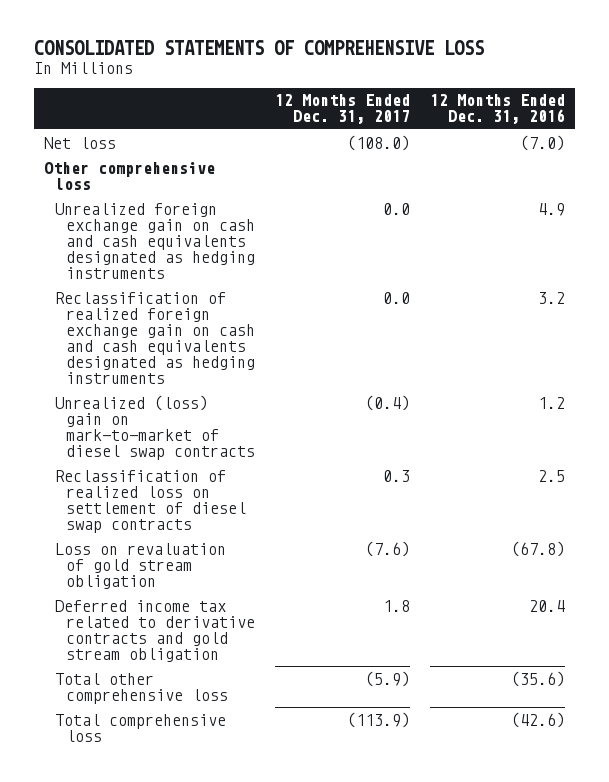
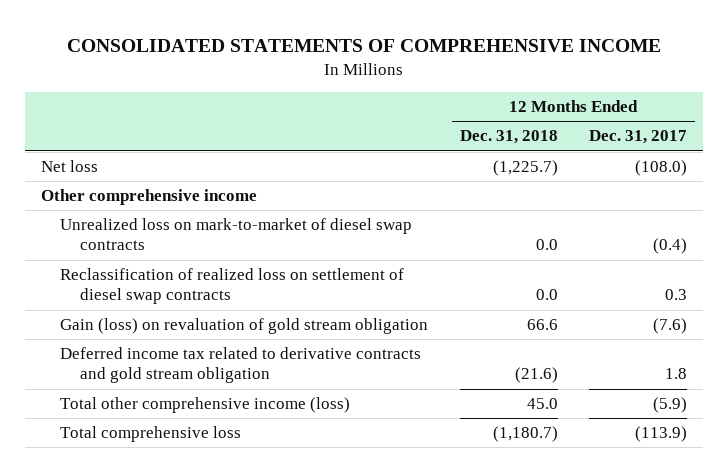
[34,40,485,56] CONSOLIDATED STATEMENTS OF COMPREHENSIVE LOSS -> [67,38,662,52] CONSOLIDATED STATEMENTS OF COMPREHENSIVE INCOME
[429,94,565,125] 12 Months Ended Dec. 31, 2016 -> none
none -> [459,130,558,145] Dec. 31, 2018
[55,202,255,280] Unrealized foreign exchange gain on cash and cash equivalents designated as hedging instruments -> none
[55,291,255,385] Reclassification of realized foreign exchange gain on cash and cash equivalents designated as hedging instruments -> none
[44,161,216,190] Other comprehensive loss -> [40,189,257,206] Other comprehensive income
[55,394,255,461] Unrealized (loss) gain on mark-to-market of diesel swap contracts -> [60,218,413,251] Unrealized loss on mark-to-market of diesel swap contracts
[55,542,227,589] Loss on revaluation of gold stream obligation -> [60,318,429,335] Gain (loss) on revaluation of gold stream obligation
[55,672,228,704] Total other comprehensive loss -> [60,397,351,414] Total other comprehensive income (loss)

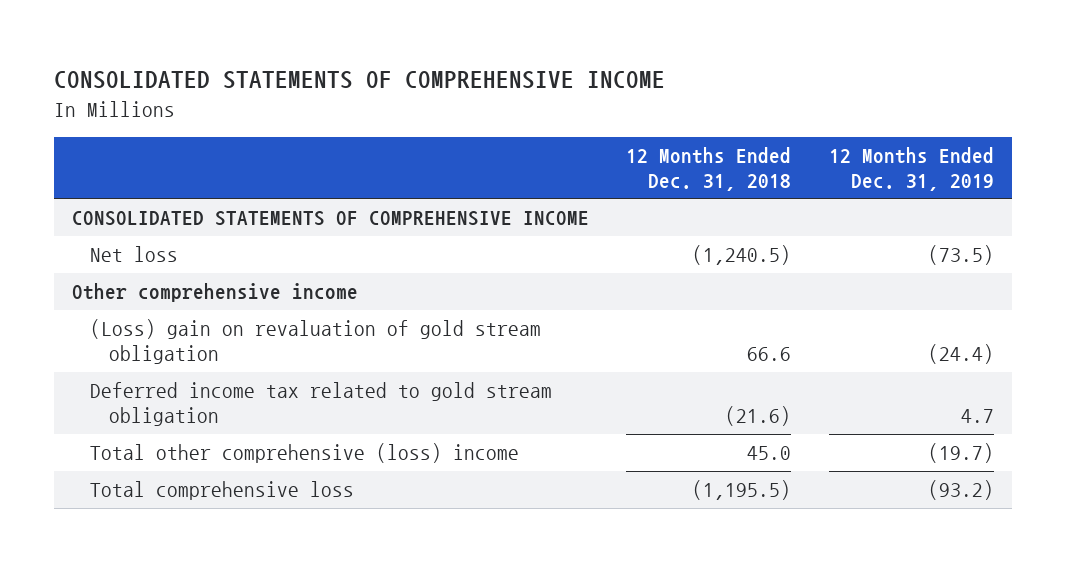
[589,130,688,145] Dec. 31, 2017 -> none
none -> [828,147,994,191] 12 Months Ended Dec. 31, 2019
none -> [72,211,590,227] CONSOLIDATED STATEMENTS OF COMPREHENSIVE INCOME
[492,160,558,177] (1,225.7) -> [692,245,792,266] (1,240.5)
[60,218,413,251] Unrealized loss on mark-to-market of diesel swap contracts -> none
[60,268,405,305] Reclassification of realized loss on settlement of diesel swap contracts -> none
[60,318,429,335] Gain (loss) on revaluation of gold stream obligation -> [90,319,542,365] (Loss) gain on revaluation of gold stream obligation
[60,347,422,384] Deferred income tax related to derivative contracts and gold stream obligation -> [90,382,553,427] Deferred income tax related to gold stream obligation
[60,397,351,414] Total other comprehensive income (loss) -> [90,443,520,464] Total other comprehensive (loss) income
[492,426,558,443] (1,180.7) -> [692,480,792,501] (1,195.5)

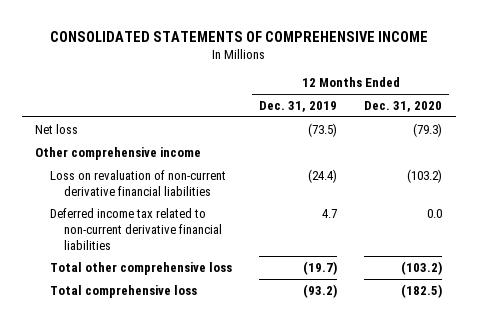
[626,147,792,191] 12 Months Ended Dec. 31, 2018 -> none
none -> [364,100,443,112] Dec. 31, 2020
[72,211,590,227] CONSOLIDATED STATEMENTS OF COMPREHENSIVE INCOME -> none
[90,319,542,365] (Loss) gain on revaluation of gold stream obligation -> [49,169,226,196] Loss on revaluation of non-current derivative financial liabilities
[90,382,553,427] Deferred income tax related to gold stream obligation -> [49,207,223,250] Deferred income tax related to non-current derivative financial liabilities
[90,443,520,464] Total other comprehensive (loss) income -> [49,261,232,275] Total other comprehensive loss

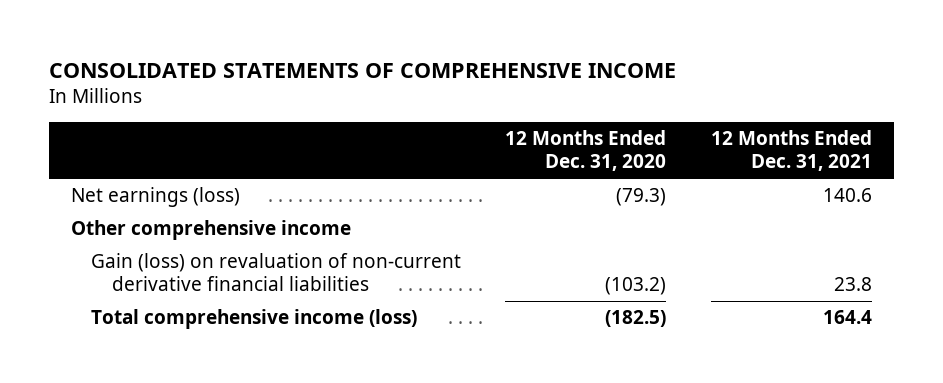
[259,100,338,112] Dec. 31, 2019 -> none
none -> [710,130,872,172] 12 Months Ended Dec. 31, 2021
[35,123,79,134] Net loss -> [70,187,240,208] Net earnings (loss)
[49,207,223,250] Deferred income tax related to non-current derivative financial liabilities -> none
[49,261,232,275] Total other comprehensive loss -> none
[49,169,226,196] Loss on revaluation of non-current derivative financial liabilities -> [91,253,462,292] Gain (loss) on revaluation of non-current derivative financial liabilities
[49,284,197,298] Total comprehensive loss -> [91,309,418,330] Total comprehensive income (loss)

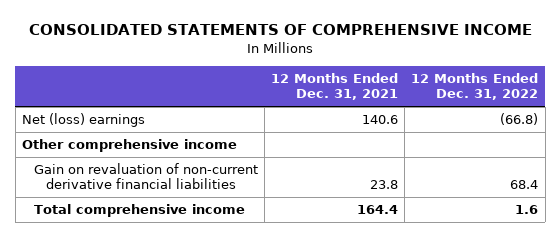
[505,130,667,172] 12 Months Ended Dec. 31, 2020 -> none
none -> [411,73,539,101] 12 Months Ended Dec. 31, 2022
[70,187,240,208] Net earnings (loss) -> [21,113,145,128] Net (loss) earnings
[91,253,462,292] Gain (loss) on revaluation of non-current derivative financial liabilities -> [34,163,259,190] Gain on revaluation of non-current derivative financial liabilities
[91,309,418,330] Total comprehensive income (loss) -> [34,204,246,218] Total comprehensive income

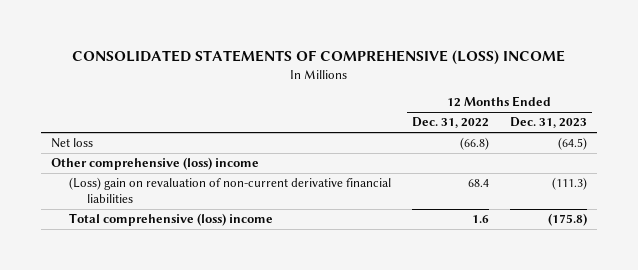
[29,24,533,36] CONSOLIDATED STATEMENTS OF COMPREHENSIVE INCOME -> [71,50,565,66] CONSOLIDATED STATEMENTS OF COMPREHENSIVE (LOSS) INCOME
[271,73,399,101] 12 Months Ended Dec. 31, 2021 -> none
none -> [509,117,587,129] Dec. 31, 2023
[21,113,145,128] Net (loss) earnings -> [51,138,94,149] Net loss
[21,139,237,153] Other comprehensive income -> [51,157,260,171] Other comprehensive (loss) income
[34,163,259,190] Gain on revaluation of non-current derivative financial liabilities -> [69,177,392,204] (Loss) gain on revaluation of non-current derivative financial liabilities
[34,204,246,218] Total comprehensive income -> [69,213,274,227] Total comprehensive (loss) income

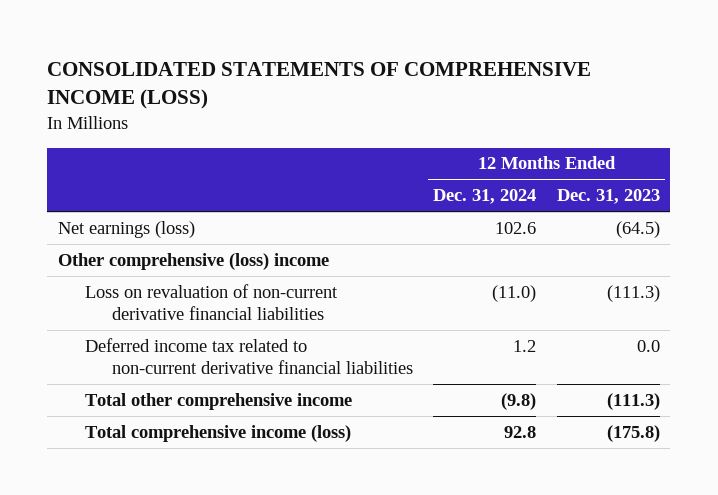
[71,50,565,66] CONSOLIDATED STATEMENTS OF COMPREHENSIVE (LOSS) INCOME -> [47,61,592,110] CONSOLIDATED STATEMENTS OF COMPREHENSIVE INCOME (LOSS)
[411,117,489,129] Dec. 31, 2022 -> none
none -> [433,189,537,205] Dec. 31, 2024
[51,138,94,149] Net loss -> [57,220,195,238] Net earnings (loss)
[69,177,392,204] (Loss) gain on revaluation of non-current derivative financial liabilities -> [84,283,338,321] Loss on revaluation of non-current derivative financial liabilities
none -> [84,337,413,375] Deferred income tax related to non-current derivative financial liabilities
none -> [84,392,352,410] Total other comprehensive income
[69,213,274,227] Total comprehensive (loss) income -> [84,424,351,442] Total comprehensive income (loss)

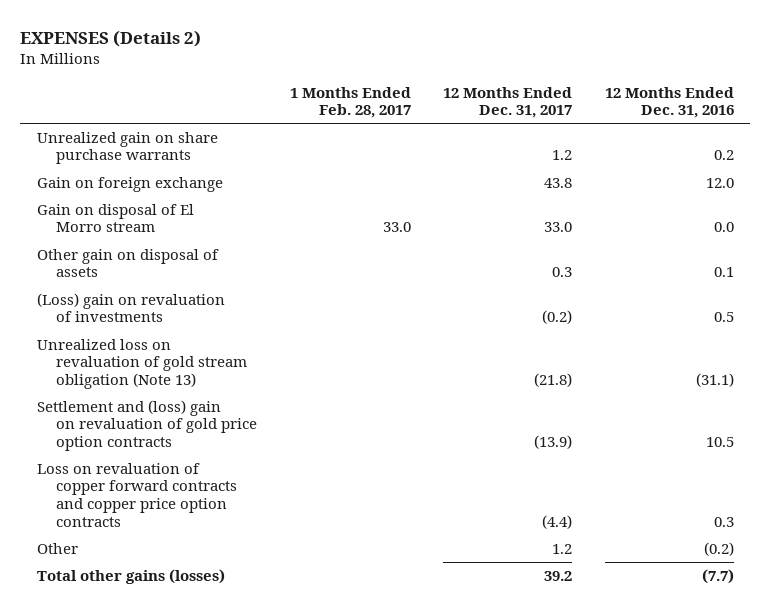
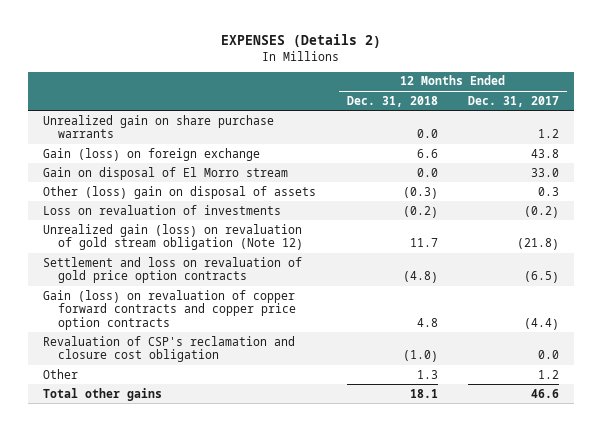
[289,86,411,119] 1 Months Ended Feb. 28, 2017 -> none
[605,86,735,119] 12 Months Ended Dec. 31, 2016 -> none
none -> [346,95,438,107] Dec. 31, 2018
[36,176,223,192] Gain on foreign exchange -> [42,147,260,161] Gain (loss) on foreign exchange
[36,248,219,278] Other gain on disposal of assets -> [42,185,316,199] Other (loss) gain on disposal of assets
[36,292,225,323] (Loss) gain on revaluation of investments -> [42,204,281,215] Loss on revaluation of investments
[36,338,248,389] Unrealized loss on revaluation of gold stream obligation (Note 13) -> [42,223,304,251] Unrealized gain (loss) on revaluation of gold stream obligation (Note 12)
[36,399,258,451] Settlement and (loss) gain on revaluation of gold price option contracts -> [42,256,302,284] Settlement and loss on revaluation of gold price option contracts
[534,434,573,449] (13.9) -> [524,271,560,284] (6.5)
[36,462,238,527] Loss on revaluation of copper forward contracts and copper price option contracts -> [42,289,297,330] Gain (loss) on revaluation of copper forward contracts and copper price option contracts
none -> [42,335,295,363] Revaluation of CSP's reclamation and closure cost obligation
[36,568,225,584] Total other gains (losses) -> [42,387,162,401] Total other gains
[544,570,573,581] 39.2 -> [531,388,560,398] 46.6

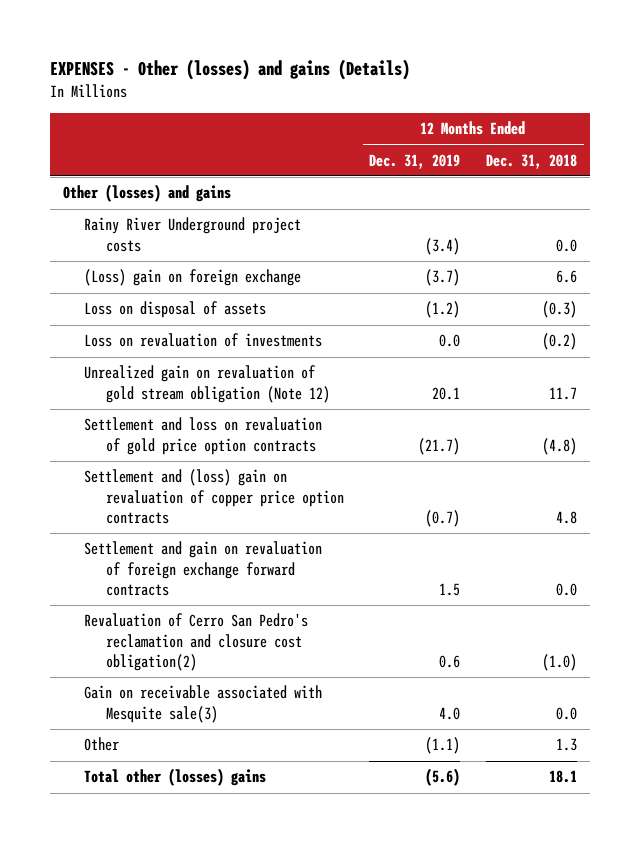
[221,34,382,49] EXPENSES (Details 2) -> [49,58,410,80] EXPENSES - Other (losses) and gains (Details)
[468,95,560,107] Dec. 31, 2017 -> none
none -> [369,153,461,169] Dec. 31, 2019
[42,114,274,139] Unrealized gain on share purchase warrants -> none
[42,185,316,199] Other (loss) gain on disposal of assets -> none
none -> [62,184,231,203] Other (losses) and gains
none -> [84,217,302,252] Rainy River Underground project costs
[42,147,260,161] Gain (loss) on foreign exchange -> [84,269,302,287] (Loss) gain on foreign exchange
[42,166,288,180] Gain on disposal of El Morro stream -> [84,301,267,319] Loss on disposal of assets
[416,167,438,177] 0.0 -> [542,301,578,319] (0.3)
[42,223,304,251] Unrealized gain (loss) on revaluation of gold stream obligation (Note 12) -> [84,365,330,403] Unrealized gain on revaluation of gold stream obligation (Note 12)
[42,289,297,330] Gain (loss) on revaluation of copper forward contracts and copper price option contracts -> [84,469,344,525] Settlement and (loss) gain on revaluation of copper price option contracts
none -> [84,541,323,597] Settlement and gain on revaluation of foreign exchange forward contracts
[42,335,295,363] Revaluation of CSP's reclamation and closure cost obligation -> [84,613,309,672] Revaluation of Cerro San Pedro's reclamation and closure cost obligation(2)
none -> [84,685,323,723] Gain on receivable associated with Mesquite sale(3)
[42,387,162,401] Total other gains -> [84,768,267,787] Total other (losses) gains

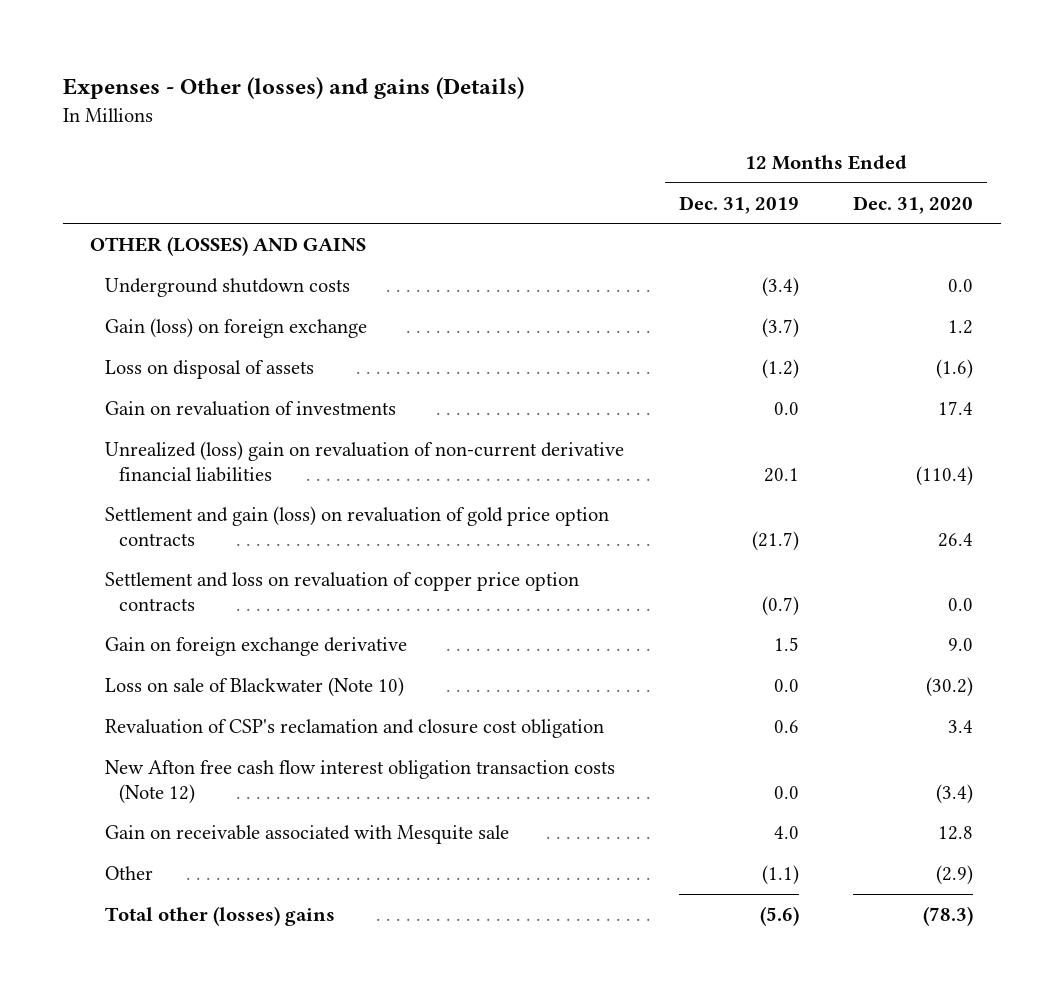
[49,58,410,80] EXPENSES - Other (losses) and gains (Details) -> [62,77,524,100] Expenses - Other (losses) and gains (Details)
[486,153,578,169] Dec. 31, 2018 -> none
none -> [853,195,974,214] Dec. 31, 2020
[62,184,231,203] Other (losses) and gains -> [90,235,367,256] OTHER (LOSSES) AND GAINS
[84,217,302,252] Rainy River Underground project costs -> [104,277,350,297] Underground shutdown costs
[84,269,302,287] (Loss) gain on foreign exchange -> [104,317,367,338] Gain (loss) on foreign exchange
[84,365,330,403] Unrealized gain on revaluation of gold stream obligation (Note 12) -> none
[84,333,323,348] Loss on revaluation of investments -> [104,400,396,416] Gain on revaluation of investments
none -> [104,440,624,482] Unrealized (loss) gain on revaluation of non-current derivative financial liabilities
[84,417,323,455] Settlement and loss on revaluation of gold price option contracts -> [104,505,609,546] Settlement and gain (loss) on revaluation of gold price option contracts
[84,469,344,525] Settlement and (loss) gain on revaluation of copper price option contracts -> [104,571,579,611] Settlement and loss on revaluation of copper price option contracts
[84,541,323,597] Settlement and gain on revaluation of foreign exchange forward contracts -> [104,636,407,656] Gain on foreign exchange derivative
none -> [104,676,404,697] Loss on sale of Blackwater (Note 10)
[84,613,309,672] Revaluation of Cerro San Pedro's reclamation and closure cost obligation(2) -> [104,718,604,738] Revaluation of CSP's reclamation and closure cost obligation
none -> [104,759,615,804] New Afton free cash flow interest obligation transaction costs (Note 12)
[84,685,323,723] Gain on receivable associated with Mesquite sale(3) -> [104,824,509,844] Gain on receivable associated with Mesquite sale

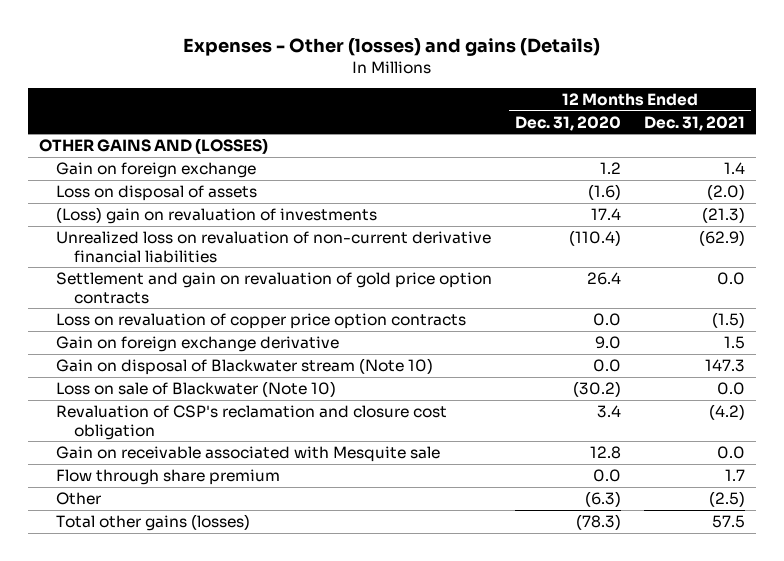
[678,195,799,214] Dec. 31, 2019 -> none
none -> [643,115,745,131] Dec. 31, 2021
[104,277,350,297] Underground shutdown costs -> none
[90,235,367,256] OTHER (LOSSES) AND GAINS -> [39,137,269,154] OTHER GAINS AND (LOSSES)
[104,317,367,338] Gain (loss) on foreign exchange -> [56,161,257,178] Gain on foreign exchange
[104,400,396,416] Gain on revaluation of investments -> [56,206,378,224] (Loss) gain on revaluation of investments
[104,440,624,482] Unrealized (loss) gain on revaluation of non-current derivative financial liabilities -> [56,230,492,263] Unrealized loss on revaluation of non-current derivative financial liabilities
[104,505,609,546] Settlement and gain (loss) on revaluation of gold price option contracts -> [56,271,493,304] Settlement and gain on revaluation of gold price option contracts
[104,571,579,611] Settlement and loss on revaluation of copper price option contracts -> [56,312,467,329] Loss on revaluation of copper price option contracts
none -> [56,357,434,375] Gain on disposal of Blackwater stream (Note 10)
[104,759,615,804] New Afton free cash flow interest obligation transaction costs (Note 12) -> none
none -> [56,468,281,485] Flow through share premium
[936,864,974,885] (2.9) -> [585,490,622,507] (6.3)
[104,905,335,926] Total other (losses) gains -> [56,513,251,531] Total other gains (losses)

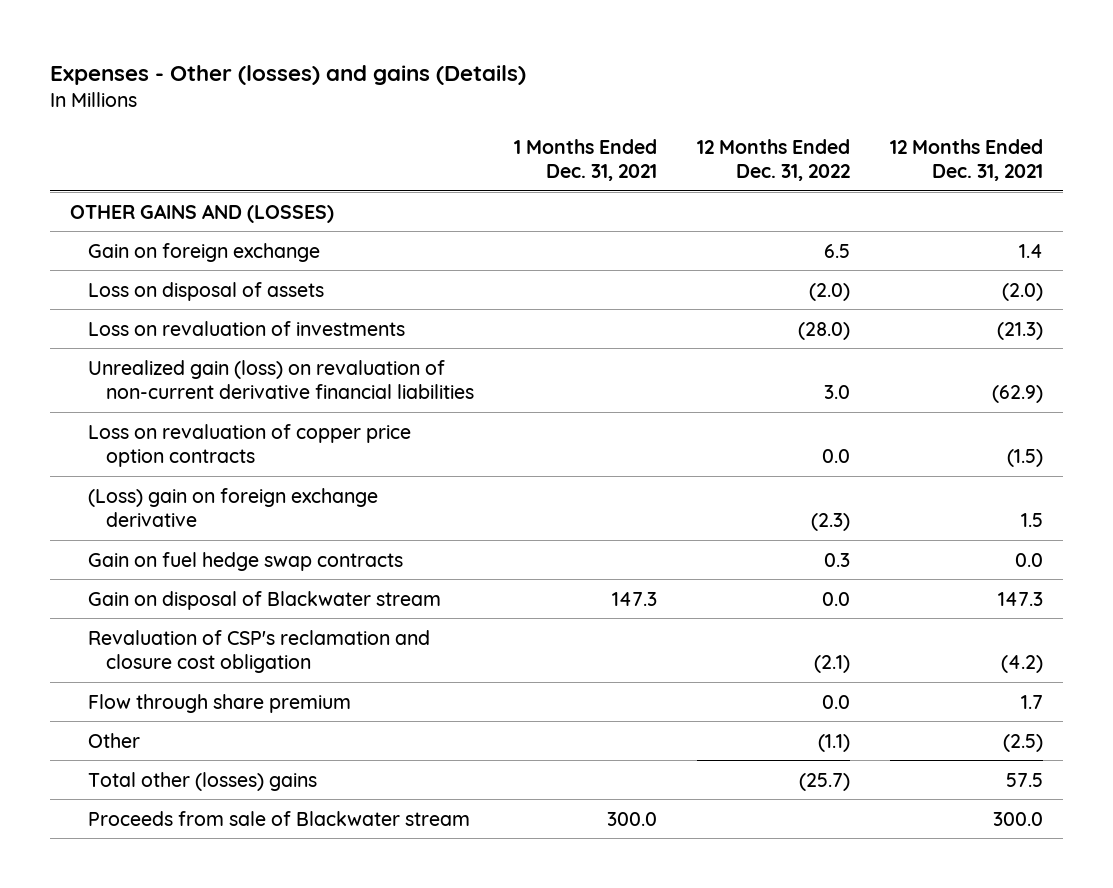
[515,115,622,131] Dec. 31, 2020 -> none
none -> [514,138,658,181] 1 Months Ended Dec. 31, 2021
none -> [697,138,851,181] 12 Months Ended Dec. 31, 2022
[56,271,493,304] Settlement and gain on revaluation of gold price option contracts -> none
[56,206,378,224] (Loss) gain on revaluation of investments -> [87,320,405,336] Loss on revaluation of investments
[56,230,492,263] Unrealized loss on revaluation of non-current derivative financial liabilities -> [87,359,474,399] Unrealized gain (loss) on revaluation of non-current derivative financial liabilities
[56,380,337,397] Loss on sale of Blackwater (Note 10) -> none
[56,335,340,352] Gain on foreign exchange derivative -> [87,487,378,527] (Loss) gain on foreign exchange derivative
none -> [87,551,403,571] Gain on fuel hedge swap contracts
[56,357,434,375] Gain on disposal of Blackwater stream (Note 10) -> [87,590,441,610] Gain on disposal of Blackwater stream
[56,445,441,462] Gain on receivable associated with Mesquite sale -> none
[56,513,251,531] Total other gains (losses) -> [87,771,317,791] Total other (losses) gains
none -> [87,810,470,826] Proceeds from sale of Blackwater stream

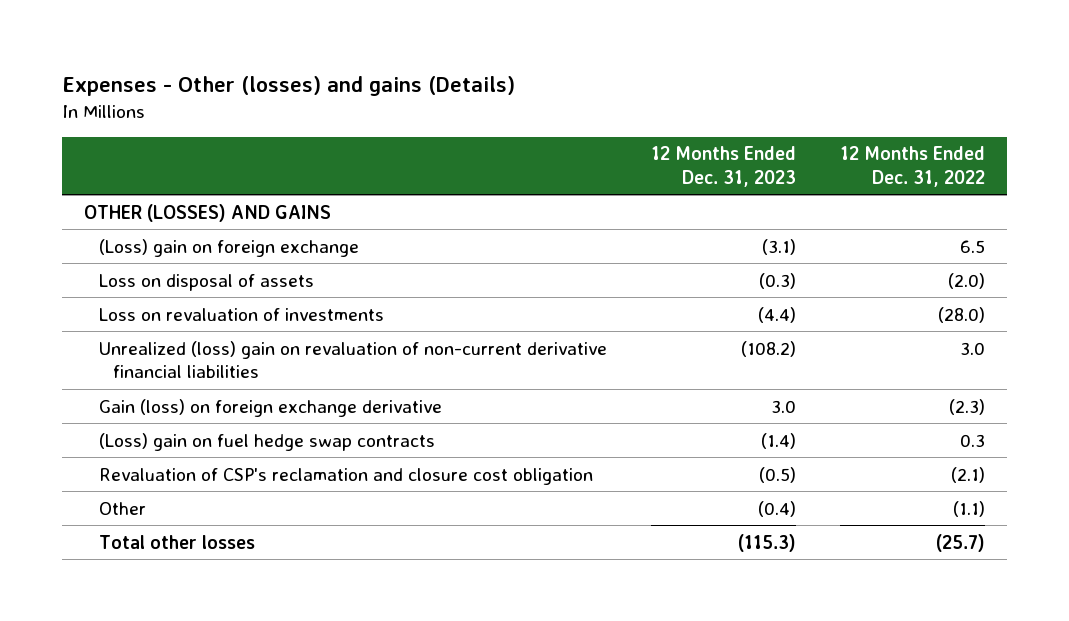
[514,138,658,181] 1 Months Ended Dec. 31, 2021 -> none
[890,138,1044,181] 12 Months Ended Dec. 31, 2021 -> none
none -> [650,146,796,187] 12 Months Ended Dec. 31, 2023
[70,203,335,223] OTHER GAINS AND (LOSSES) -> [83,203,331,222] OTHER (LOSSES) AND GAINS
[87,242,320,262] Gain on foreign exchange -> [98,238,359,257] (Loss) gain on foreign exchange
[87,423,411,467] Loss on revaluation of copper price option contracts -> none
[87,590,441,610] Gain on disposal of Blackwater stream -> none
[87,359,474,399] Unrealized gain (loss) on revaluation of non-current derivative financial liabilities -> [98,340,607,378] Unrealized (loss) gain on revaluation of non-current derivative financial liabilities
[87,487,378,527] (Loss) gain on foreign exchange derivative -> [98,398,442,417] Gain (loss) on foreign exchange derivative
[87,551,403,571] Gain on fuel hedge swap contracts -> [98,432,435,451] (Loss) gain on fuel hedge swap contracts
[87,693,351,713] Flow through share premium -> none
[87,810,470,826] Proceeds from sale of Blackwater stream -> none
[87,771,317,791] Total other (losses) gains -> [98,534,255,549] Total other losses

